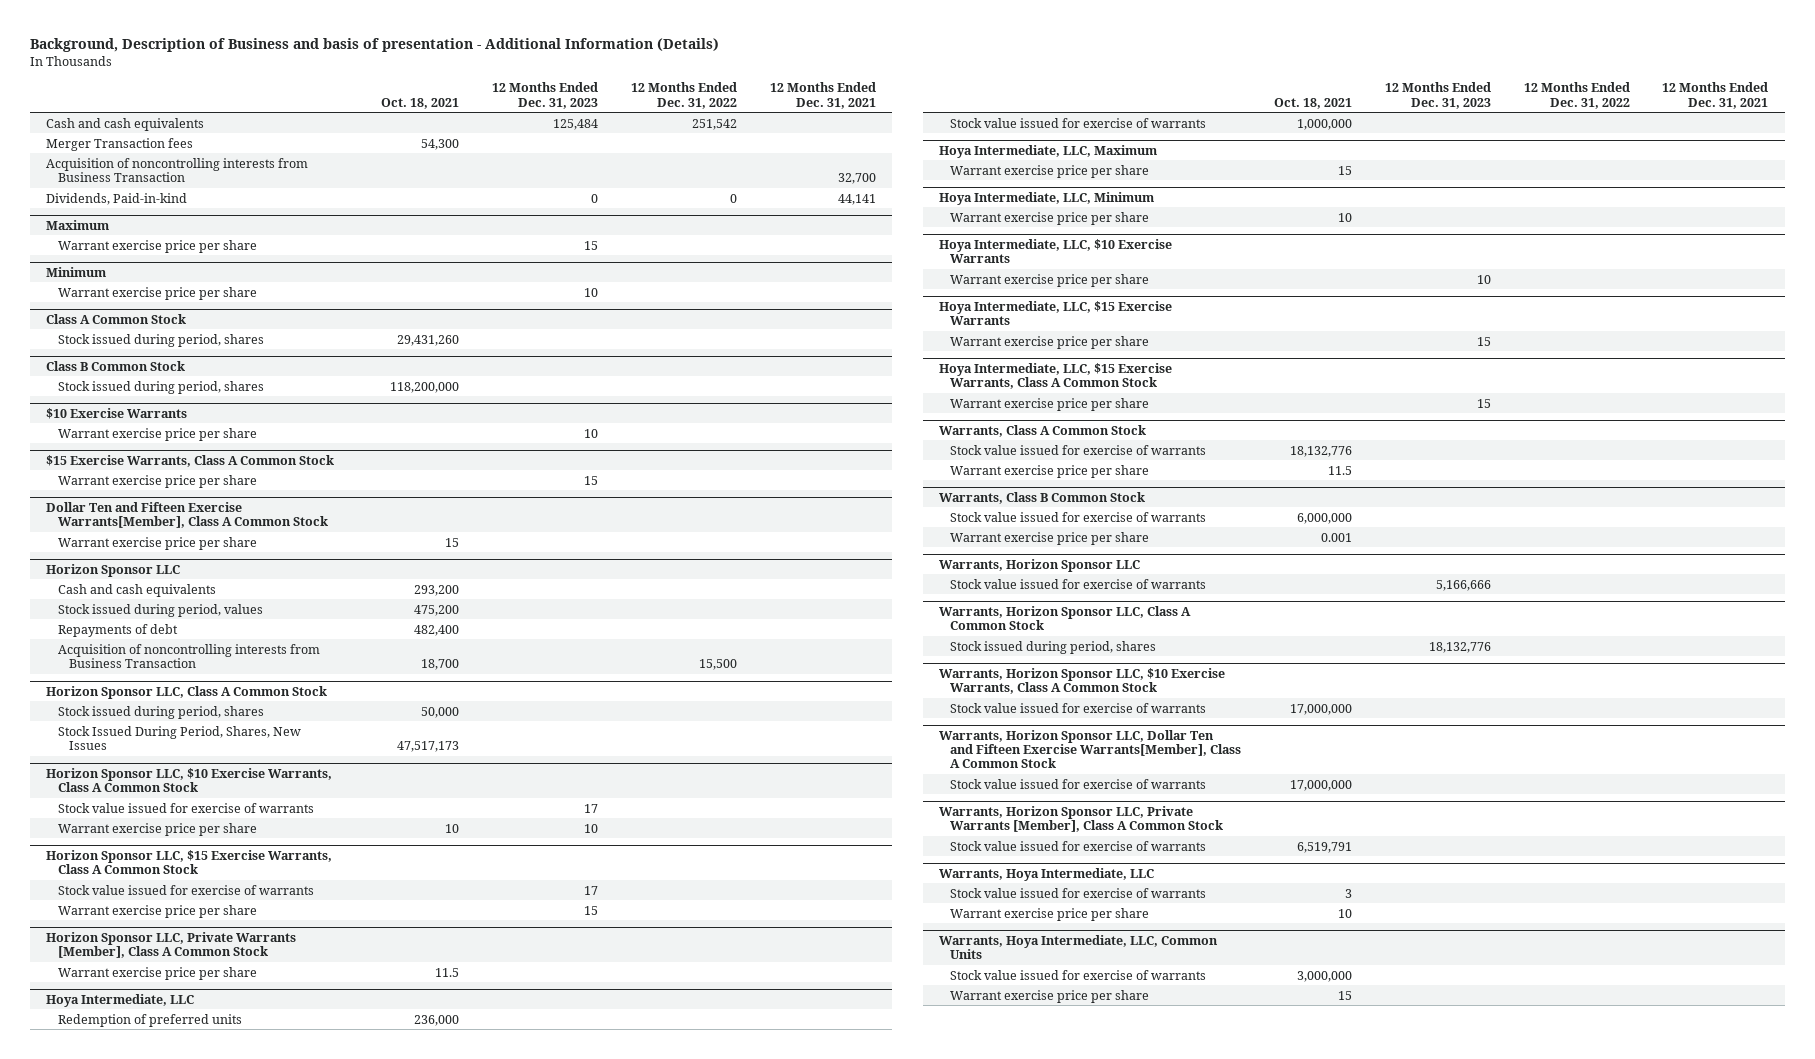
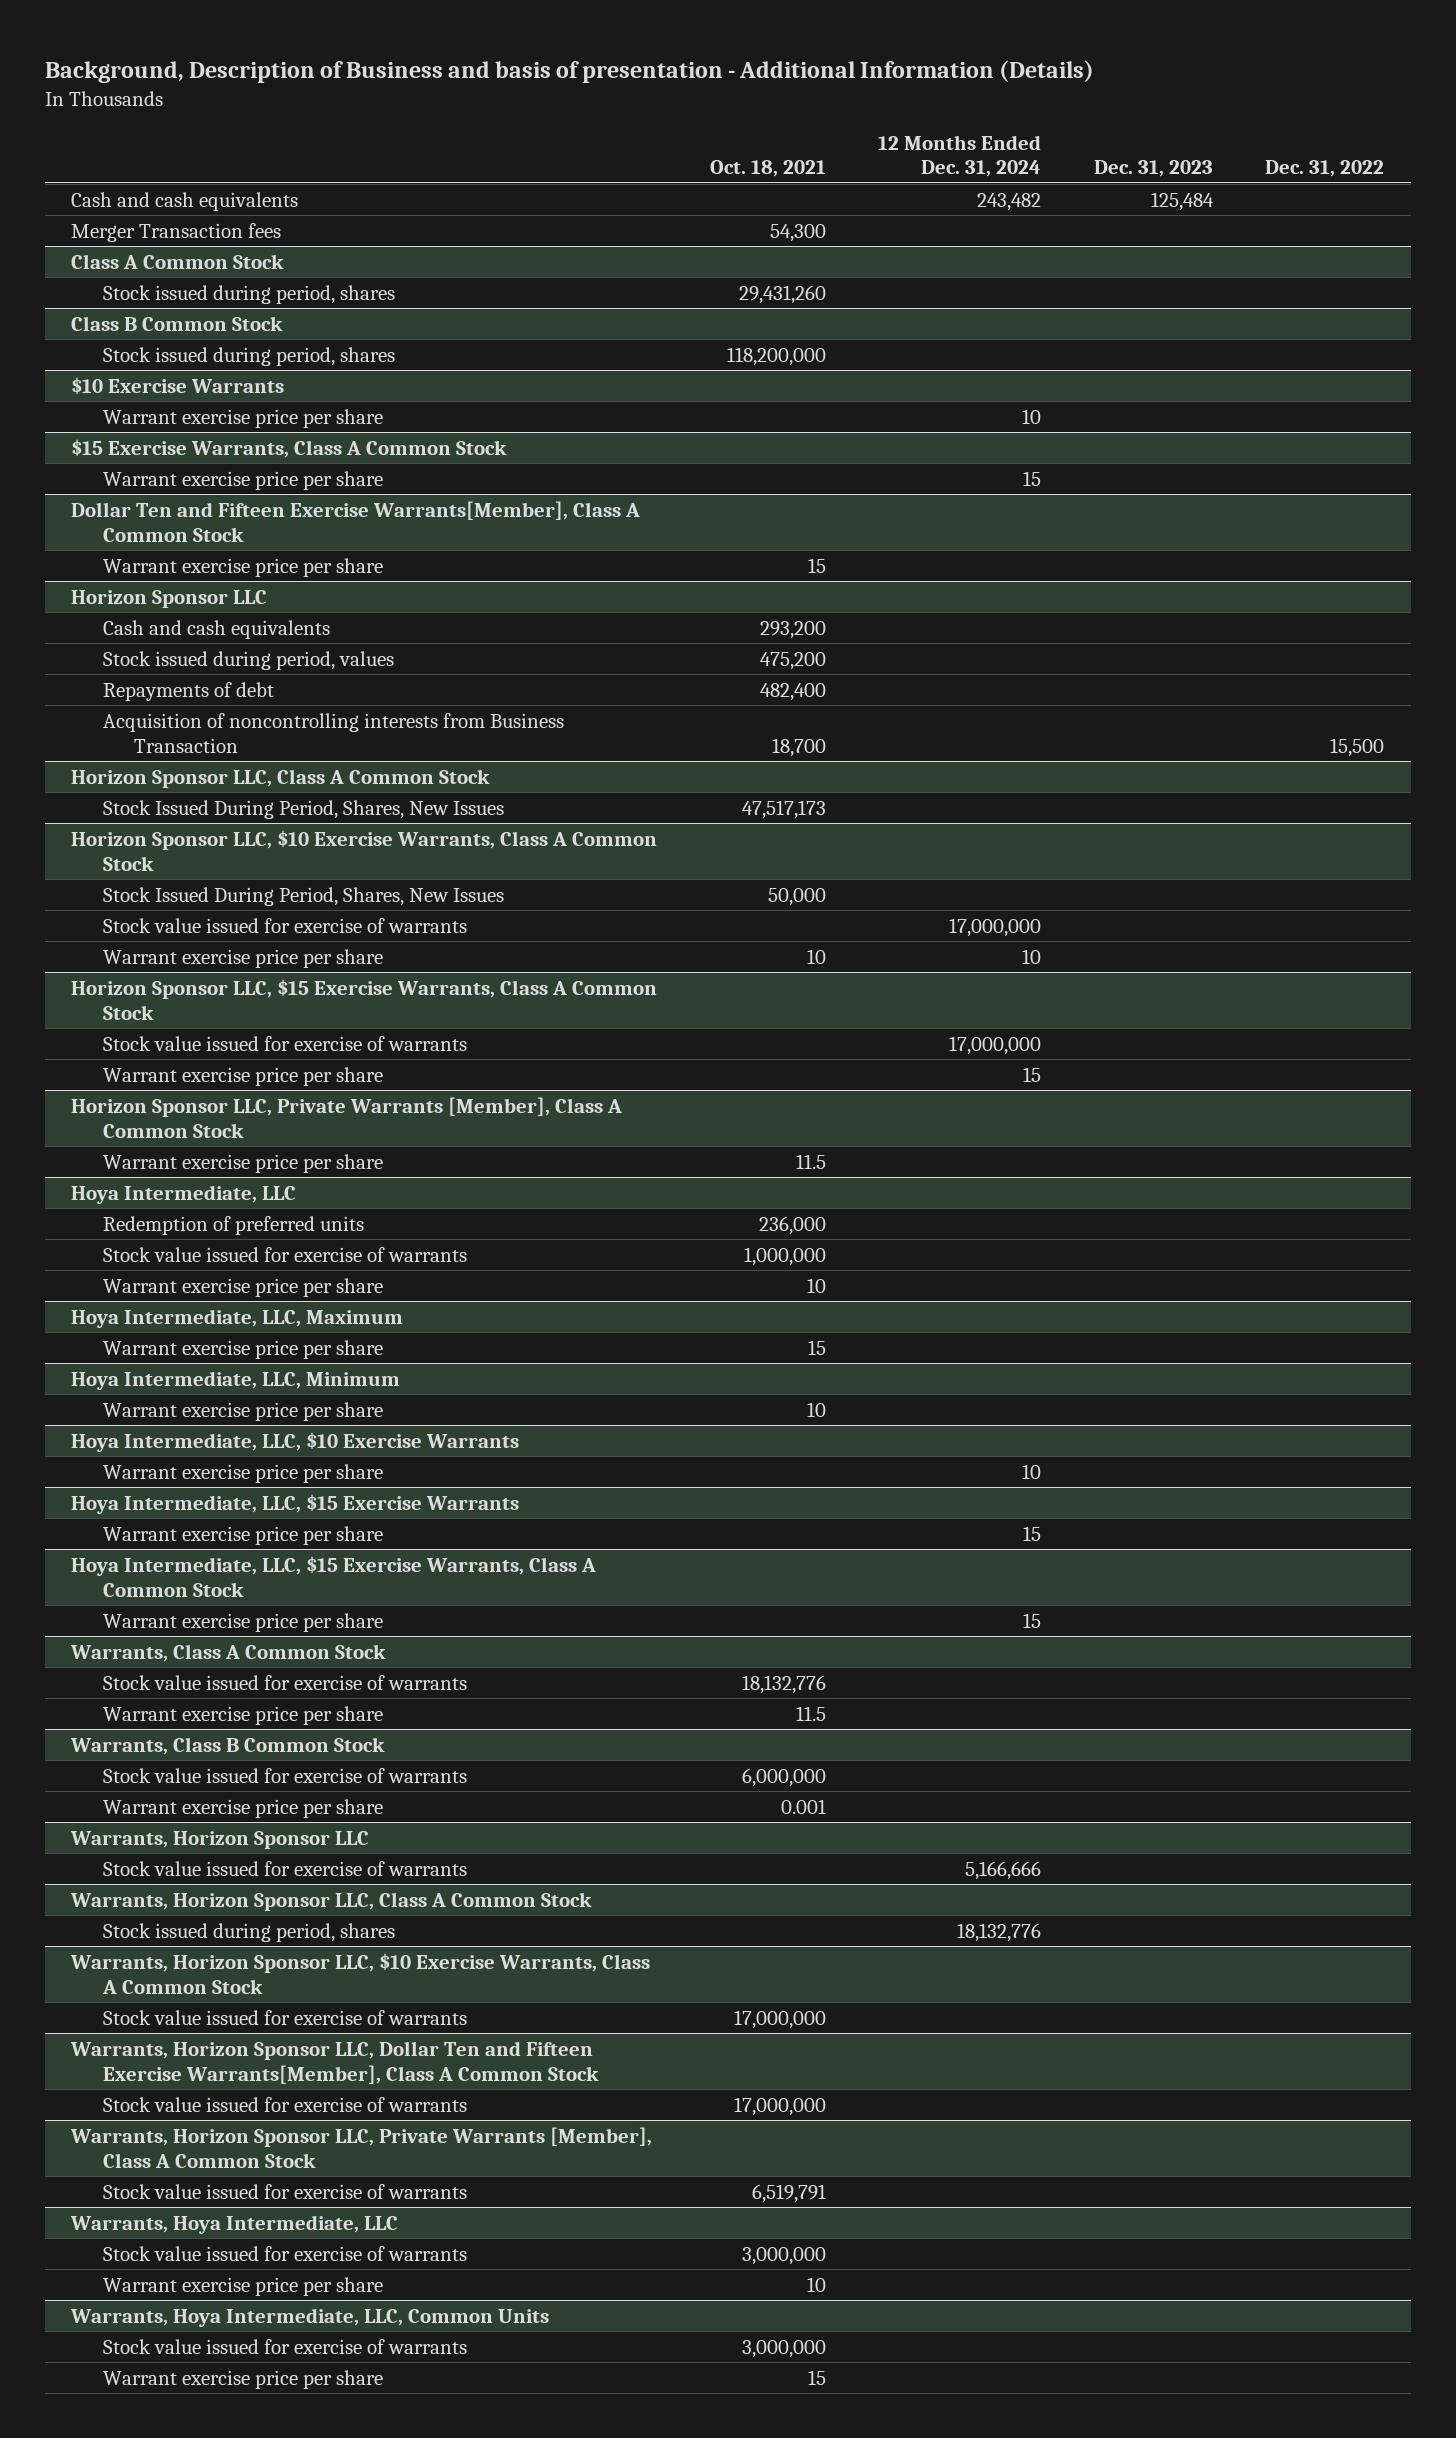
[492,82,599,109] 12 Months Ended Dec. 31, 2023 -> none
[630,82,737,109] 12 Months Ended Dec. 31, 2022 -> none
[769,82,876,109] 12 Months Ended Dec. 31, 2021 -> none
none -> [878,134,1042,178] 12 Months Ended Dec. 31, 2024
none -> [1093,160,1213,178] Dec. 31, 2023
none -> [1265,160,1385,178] Dec. 31, 2022
[46,157,309,182] Acquisition of noncontrolling interests from Business Transaction -> none
[46,192,188,205] Dividends, Paid-in-kind -> none
[46,219,110,230] Maximum -> none
[57,239,257,253] Warrant exercise price per share -> none
[46,266,107,277] Minimum -> none
[57,286,257,300] Warrant exercise price per share -> none
[57,705,264,719] Stock issued during period, shares -> none
none -> [102,886,504,906] Stock Issued During Period, Shares, New Issues
none -> [102,1277,383,1297] Warrant exercise price per share
[1345,888,1353,898] 3 -> [741,2246,826,2265] 3,000,000

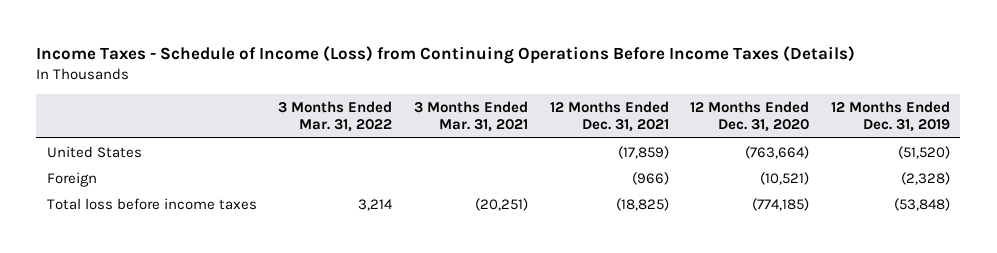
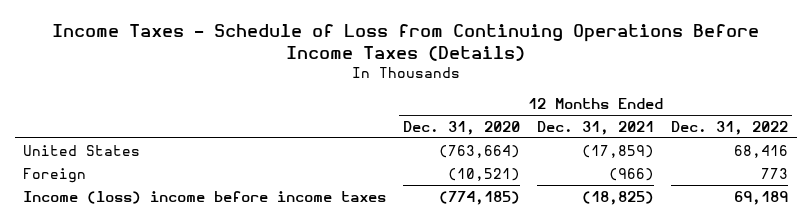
[36,46,856,65] Income Taxes - Schedule of Income (Loss) from Continuing Operations Before Income Taxes (Details) -> [51,23,759,61] Income Taxes - Schedule of Loss from Continuing Operations Before Income Taxes (Details)
[278,100,393,133] 3 Months Ended Mar. 31, 2022 -> none
[413,100,528,133] 3 Months Ended Mar. 31, 2021 -> none
[830,100,950,133] 12 Months Ended Dec. 31, 2019 -> none
none -> [671,120,789,135] Dec. 31, 2022
[46,197,257,210] Total loss before income taxes -> [23,190,387,204] Income (loss) income before income taxes

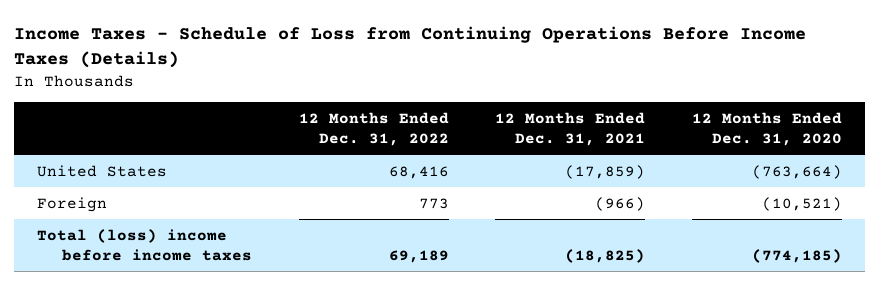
[23,190,387,204] Income (loss) income before income taxes -> [37,228,253,261] Total (loss) income before income taxes

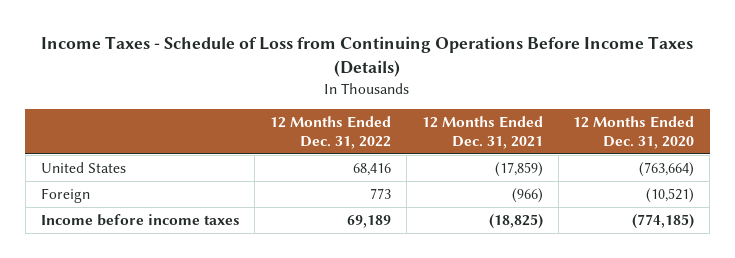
[37,228,253,261] Total (loss) income before income taxes -> [40,213,240,226] Income before income taxes

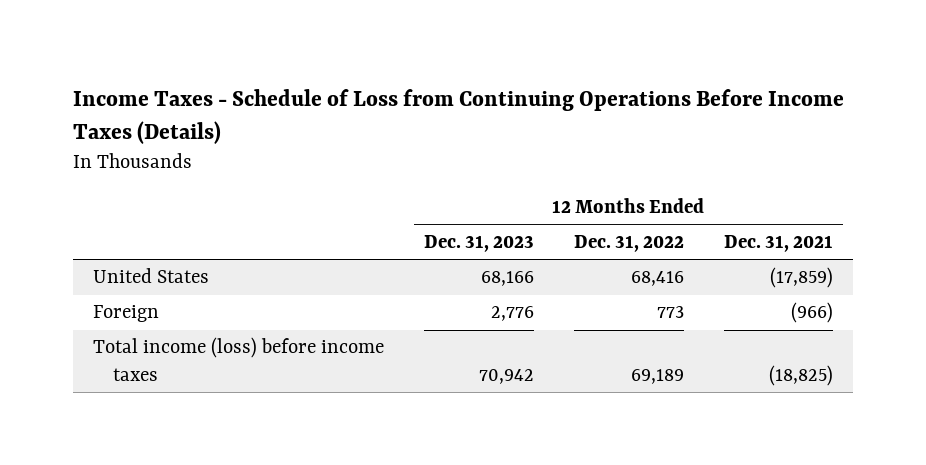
[573,116,695,149] 12 Months Ended Dec. 31, 2020 -> none
none -> [423,234,534,252] Dec. 31, 2023
[40,213,240,226] Income before income taxes -> [93,337,385,381] Total income (loss) before income taxes

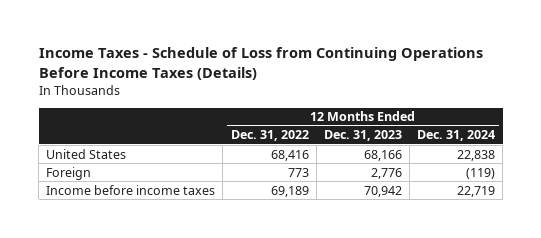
[723,234,833,252] Dec. 31, 2021 -> none
none -> [417,130,496,142] Dec. 31, 2024
[93,337,385,381] Total income (loss) before income taxes -> [46,184,216,195] Income before income taxes

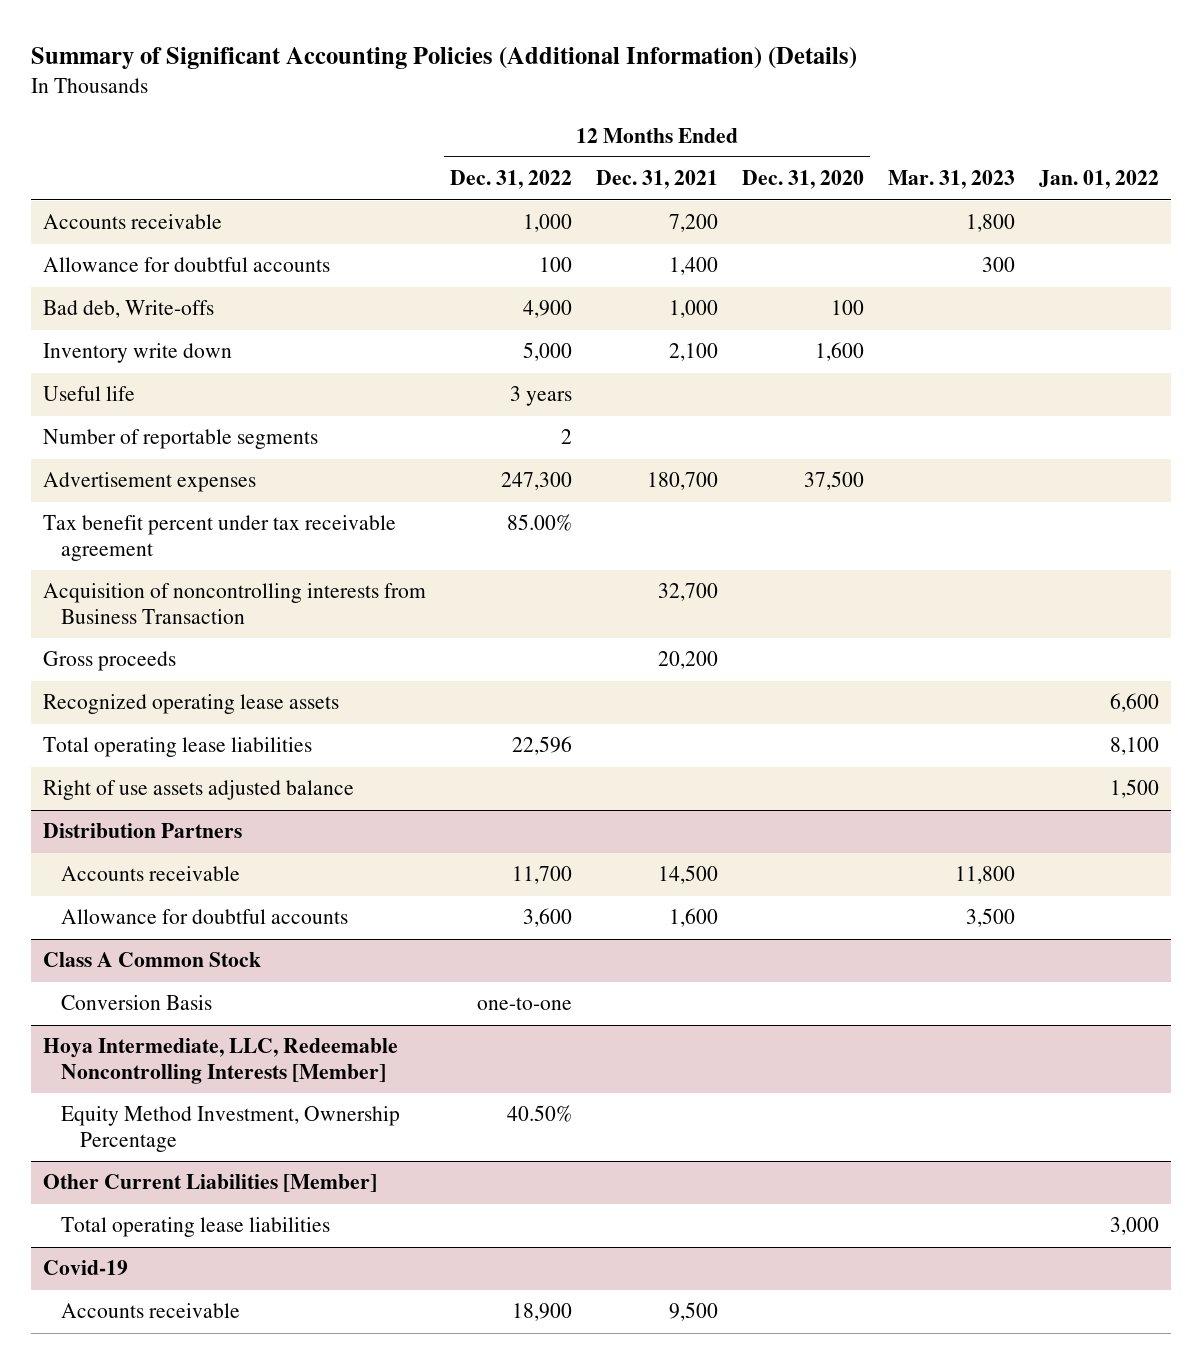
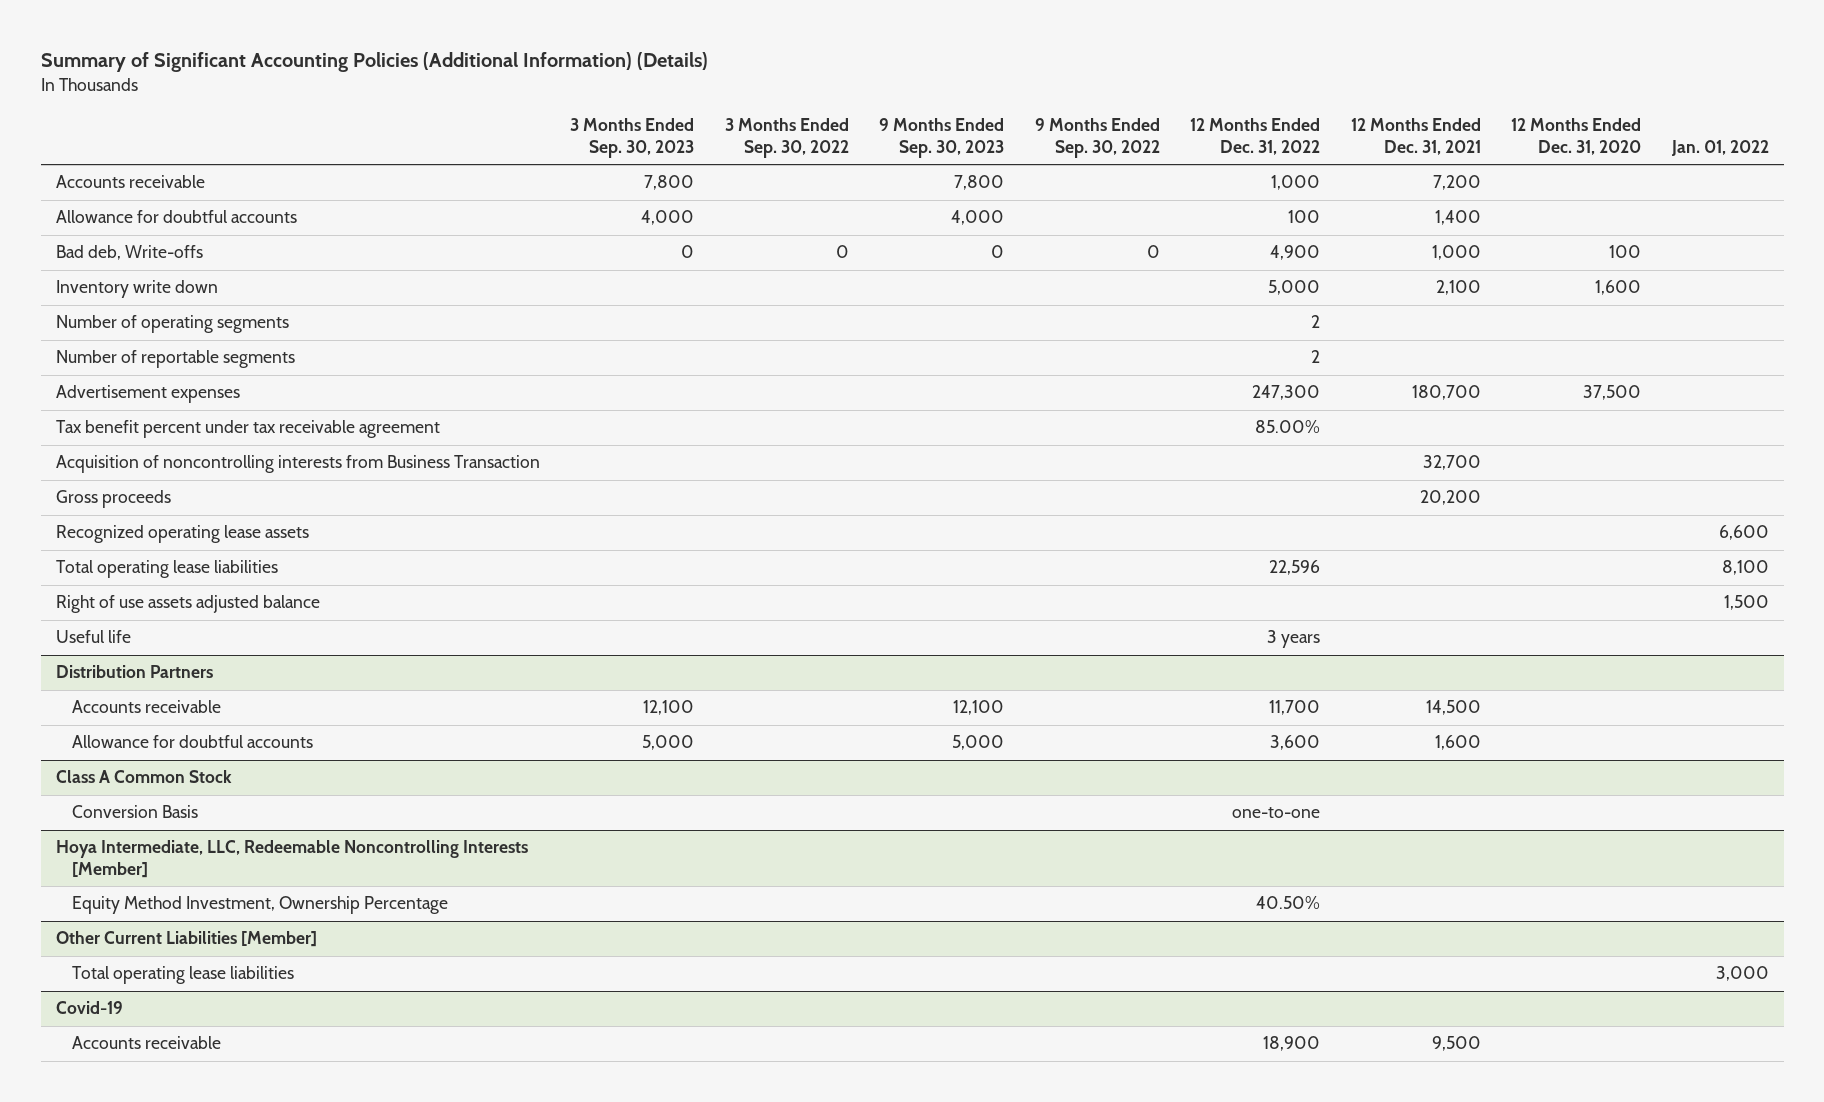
[888,170,1016,190] Mar. 31, 2023 -> none
none -> [570,118,695,158] 3 Months Ended Sep. 30, 2023
none -> [724,118,849,158] 3 Months Ended Sep. 30, 2022
none -> [879,118,1005,158] 9 Months Ended Sep. 30, 2023
none -> [1034,118,1160,158] 9 Months Ended Sep. 30, 2022
none -> [55,315,289,334] Number of operating segments
[43,386,136,402] Useful life -> [55,630,131,644] Useful life

